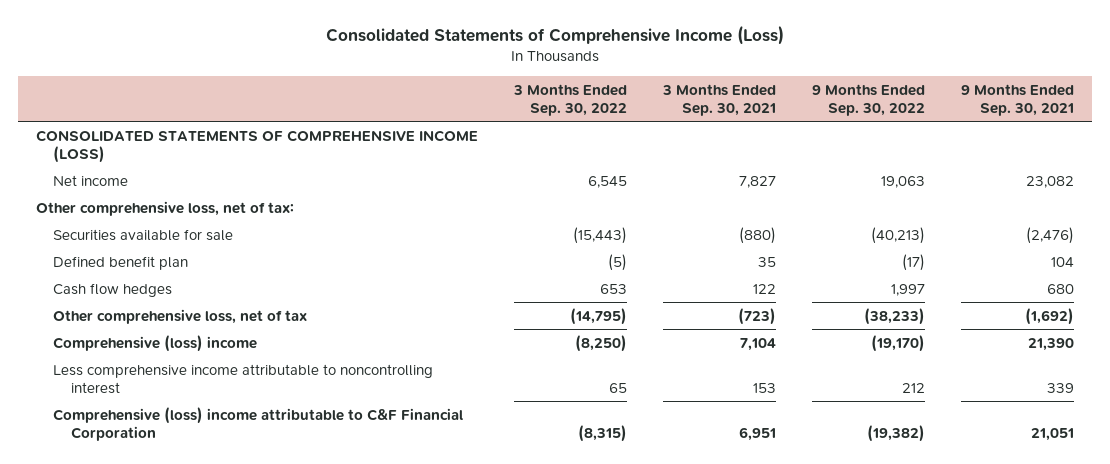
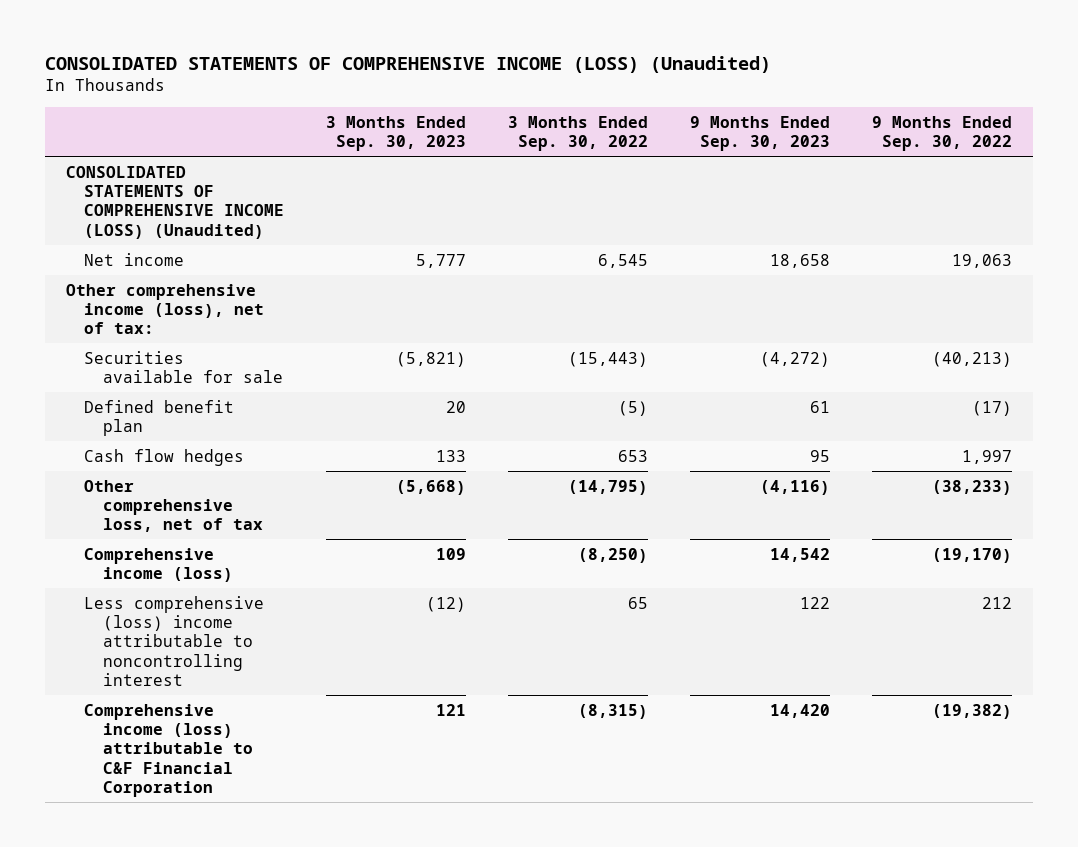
[325,24,784,45] Consolidated Statements of Comprehensive Income (Loss) -> [44,55,771,73] CONSOLIDATED STATEMENTS OF COMPREHENSIVE INCOME (LOSS) (Unaudited)
[661,83,776,116] 3 Months Ended Sep. 30, 2021 -> none
[961,83,1075,116] 9 Months Ended Sep. 30, 2021 -> none
none -> [326,115,467,152] 3 Months Ended Sep. 30, 2023
none -> [690,115,831,152] 9 Months Ended Sep. 30, 2023
[35,129,478,163] CONSOLIDATED STATEMENTS OF COMPREHENSIVE INCOME (LOSS) -> [65,165,285,239] CONSOLIDATED STATEMENTS OF COMPREHENSIVE INCOME (LOSS) (Unaudited)
[35,200,294,216] Other comprehensive loss, net of tax: -> [65,283,265,335] Other comprehensive income (loss), net of tax:
[53,334,258,352] Comprehensive (loss) income -> [84,547,233,582] Comprehensive income (loss)
[53,363,434,394] Less comprehensive income attributable to noncontrolling interest -> [84,595,265,687] Less comprehensive (loss) income attributable to noncontrolling interest
[53,406,464,441] Comprehensive (loss) income attributable to C&F Financial Corporation -> [84,703,253,798] Comprehensive income (loss) attributable to C&F Financial Corporation

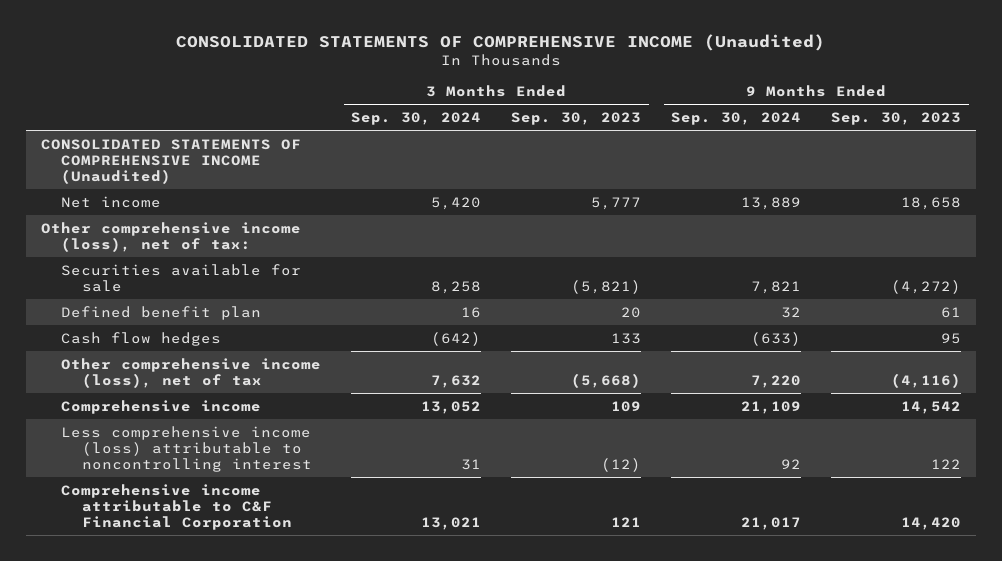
[44,55,771,73] CONSOLIDATED STATEMENTS OF COMPREHENSIVE INCOME (LOSS) (Unaudited) -> [176,33,826,51] CONSOLIDATED STATEMENTS OF COMPREHENSIVE INCOME (Unaudited)
[508,115,649,152] 3 Months Ended Sep. 30, 2022 -> none
[872,115,1013,152] 9 Months Ended Sep. 30, 2022 -> none
none -> [351,112,482,126] Sep. 30, 2024
none -> [671,112,802,126] Sep. 30, 2024
[65,165,285,239] CONSOLIDATED STATEMENTS OF COMPREHENSIVE INCOME (LOSS) (Unaudited) -> [40,138,301,184] CONSOLIDATED STATEMENTS OF COMPREHENSIVE INCOME (Unaudited)
[84,479,263,533] Other comprehensive loss, net of tax -> [61,357,322,388] Other comprehensive income (loss), net of tax
[84,547,233,582] Comprehensive income (loss) -> [61,399,262,414] Comprehensive income
[84,595,265,687] Less comprehensive (loss) income attributable to noncontrolling interest -> [61,425,312,472] Less comprehensive income (loss) attributable to noncontrolling interest
[84,703,253,798] Comprehensive income (loss) attributable to C&F Financial Corporation -> [61,483,292,530] Comprehensive income attributable to C&F Financial Corporation

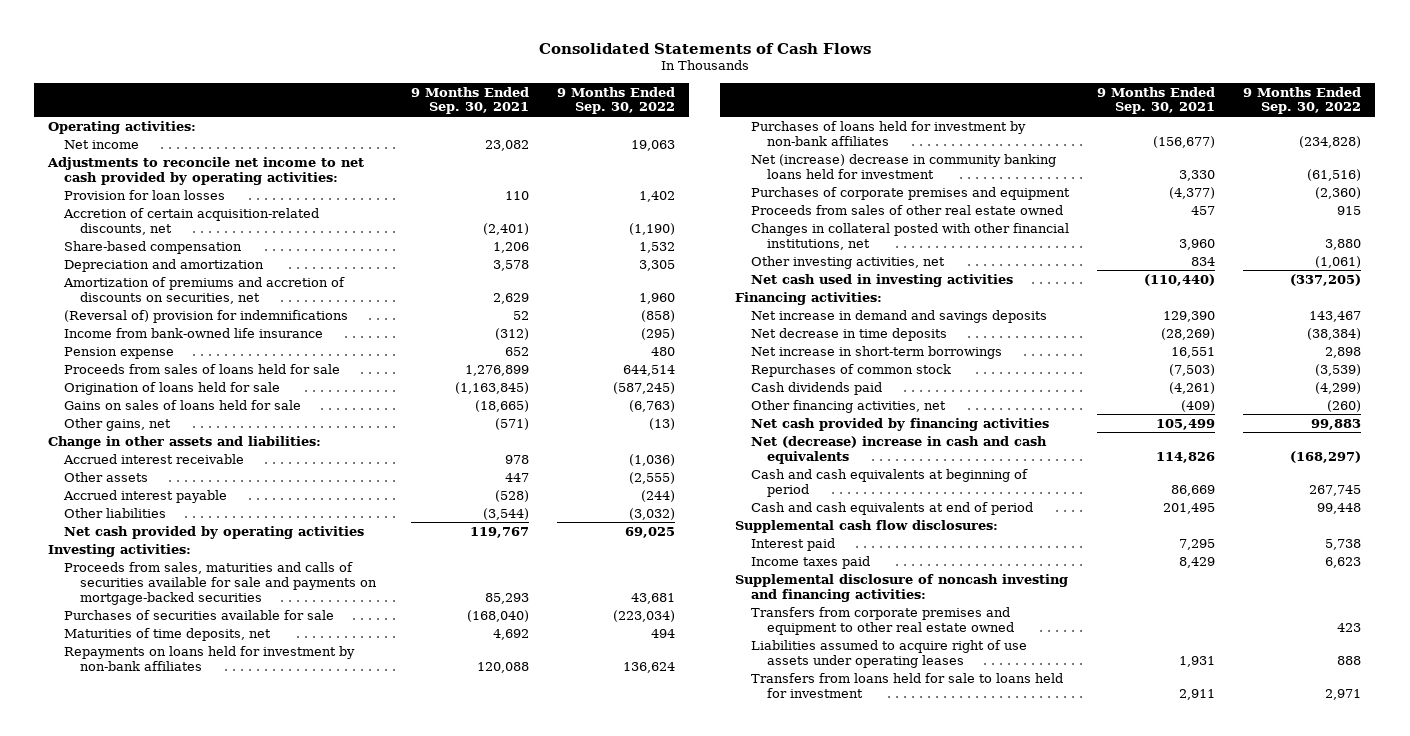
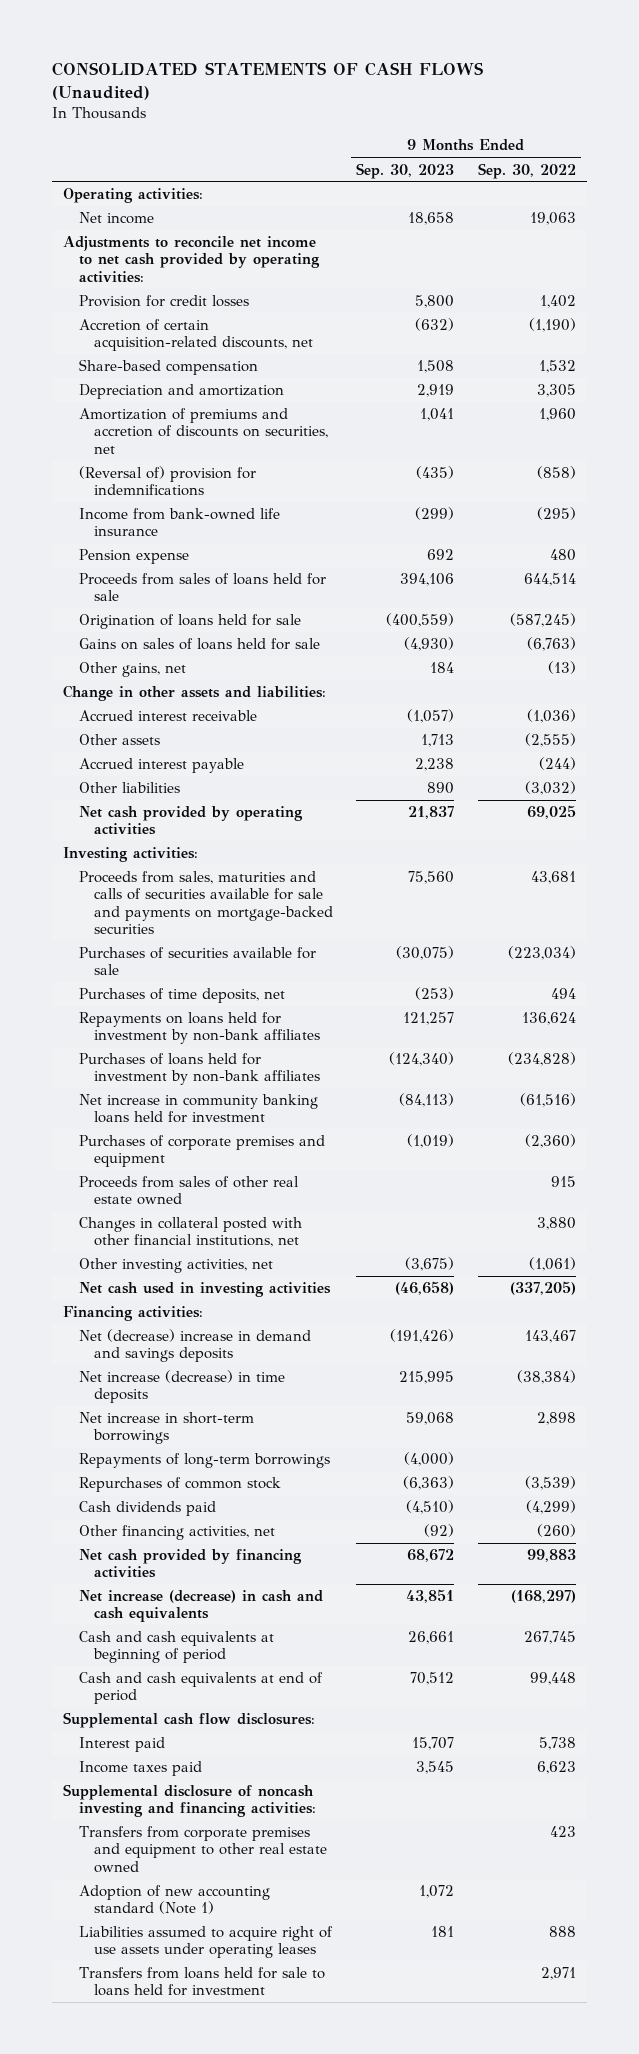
[538,42,871,54] Consolidated Statements of Cash Flows -> [51,62,483,101] CONSOLIDATED STATEMENTS OF CASH FLOWS (Unaudited)
[410,86,529,115] 9 Months Ended Sep. 30, 2021 -> none
none -> [356,162,455,179] Sep. 30, 2023
[64,189,226,200] Provision for loan losses -> [78,295,249,308] Provision for credit losses
[64,627,272,641] Maturities of time deposits, net -> [78,988,285,1004] Purchases of time deposits, net
[750,153,1056,179] Net (increase) decrease in community banking loans held for investment -> [78,1094,318,1124] Net increase in community banking loans held for investment
[750,309,1047,323] Net increase in demand and savings deposits -> [78,1329,311,1363] Net (decrease) increase in demand and savings deposits
[750,327,947,341] Net decrease in time deposits -> [78,1370,285,1404] Net increase (decrease) in time deposits
none -> [78,1453,330,1469] Repayments of long-term borrowings
[750,435,1047,464] Net (decrease) increase in cash and cash equivalents -> [78,1590,323,1623] Net increase (decrease) in cash and cash equivalents
none -> [78,1885,270,1915] Adoption of new accounting standard (Note 1)

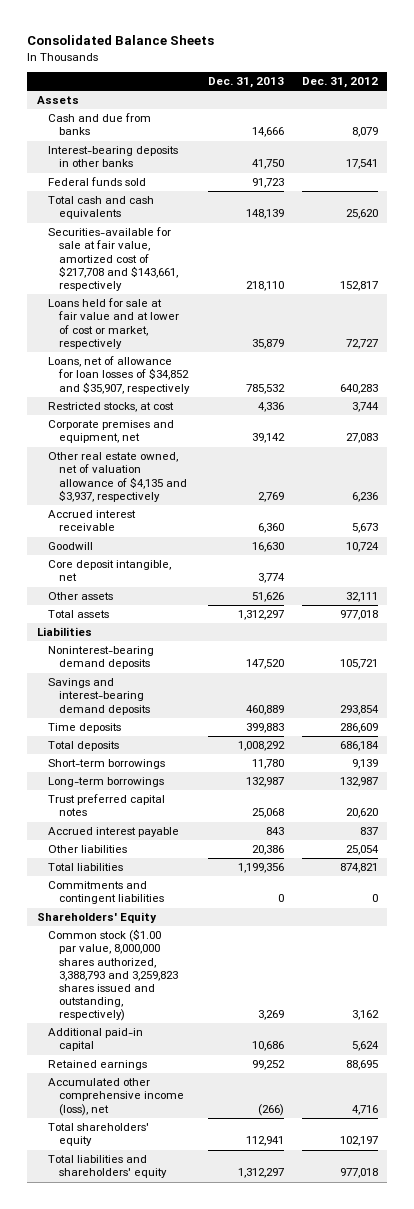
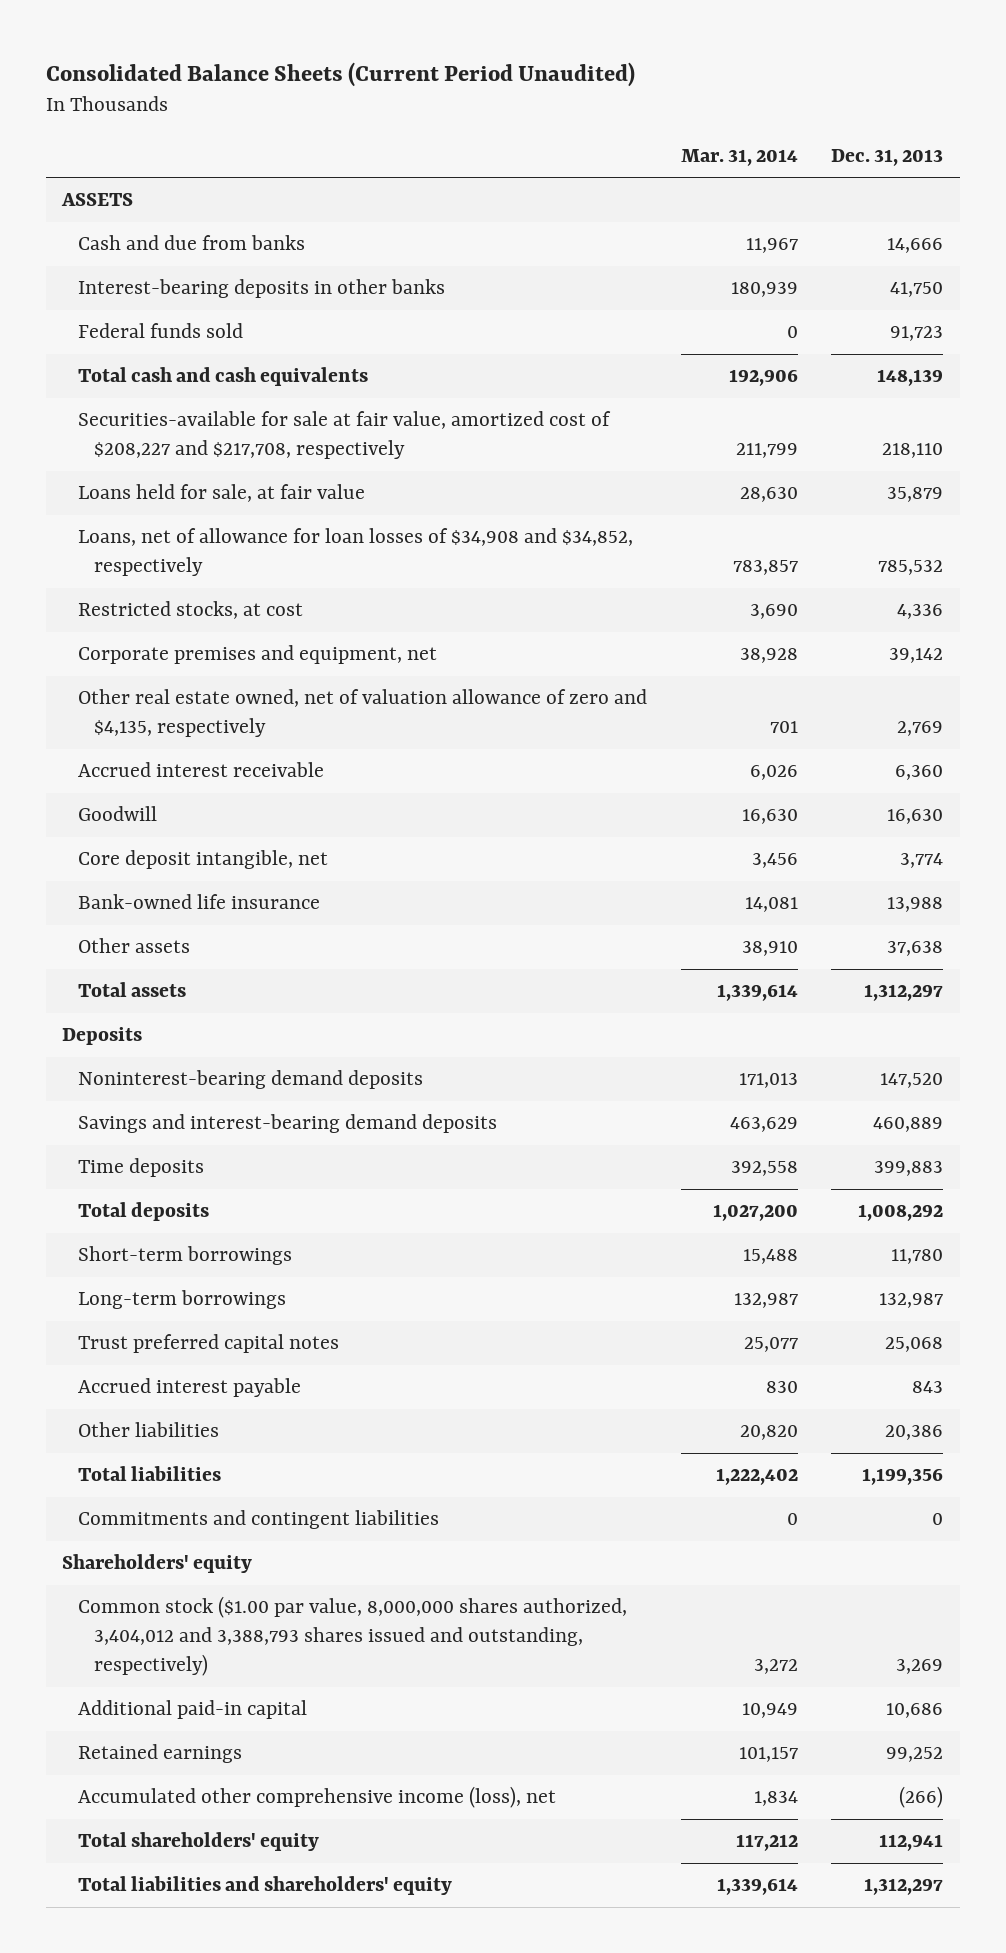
[27,35,215,46] Consolidated Balance Sheets -> [45,61,635,87] Consolidated Balance Sheets (Current Period Unaudited)
[301,77,378,89] Dec. 31, 2012 -> none
none -> [680,148,798,166] Mar. 31, 2014
[36,96,79,105] Assets -> [61,193,134,207] ASSETS
[48,227,179,291] Securities-available for sale at fair value, amortized cost of $217,708 and $143,661, respectively -> [78,411,612,460] Securities-available for sale at fair value, amortized cost of $208,227 and $217,708, respectively
[48,298,180,349] Loans held for sale at fair value and at lower of cost or market, respectively -> [78,484,366,503] Loans held for sale, at fair value
[48,356,191,394] Loans, net of allowance for loan losses of $34,852 and $35,907, respectively -> [78,528,634,577] Loans, net of allowance for loan losses of $34,908 and $34,852, respectively
[48,452,188,502] Other real estate owned, net of valuation allowance of $4,135 and $3,937, respectively -> [78,689,648,738] Other real estate owned, net of valuation allowance of zero and $4,135, respectively
none -> [78,894,321,910] Bank-owned life insurance
[251,592,284,603] 51,626 -> [887,941,944,957] 37,638
[36,627,92,637] Liabilities -> none
none -> [62,1027,143,1046] Deposits
[36,912,157,924] Shareholders' Equity -> [62,1554,253,1574] Shareholders' equity
[48,929,179,1022] Common stock ($1.00 par value, 8,000,000 shares authorized, 3,388,793 and 3,259,823 shares issued and outstanding, respectively) -> [78,1596,628,1677] Common stock ($1.00 par value, 8,000,000 shares authorized, 3,404,012 and 3,388,793 shares issued and outstanding, respectively)

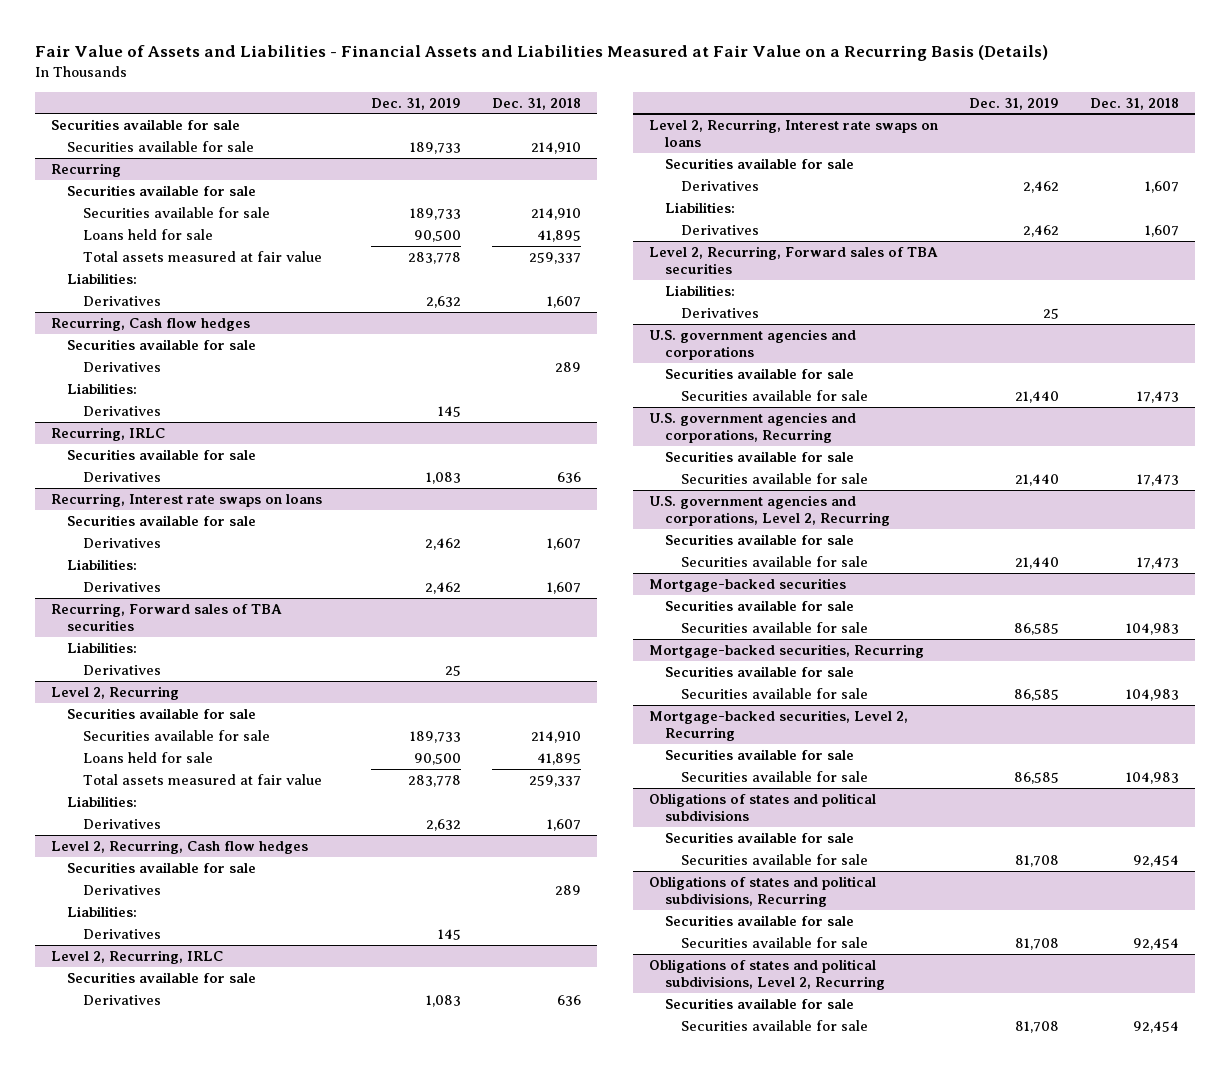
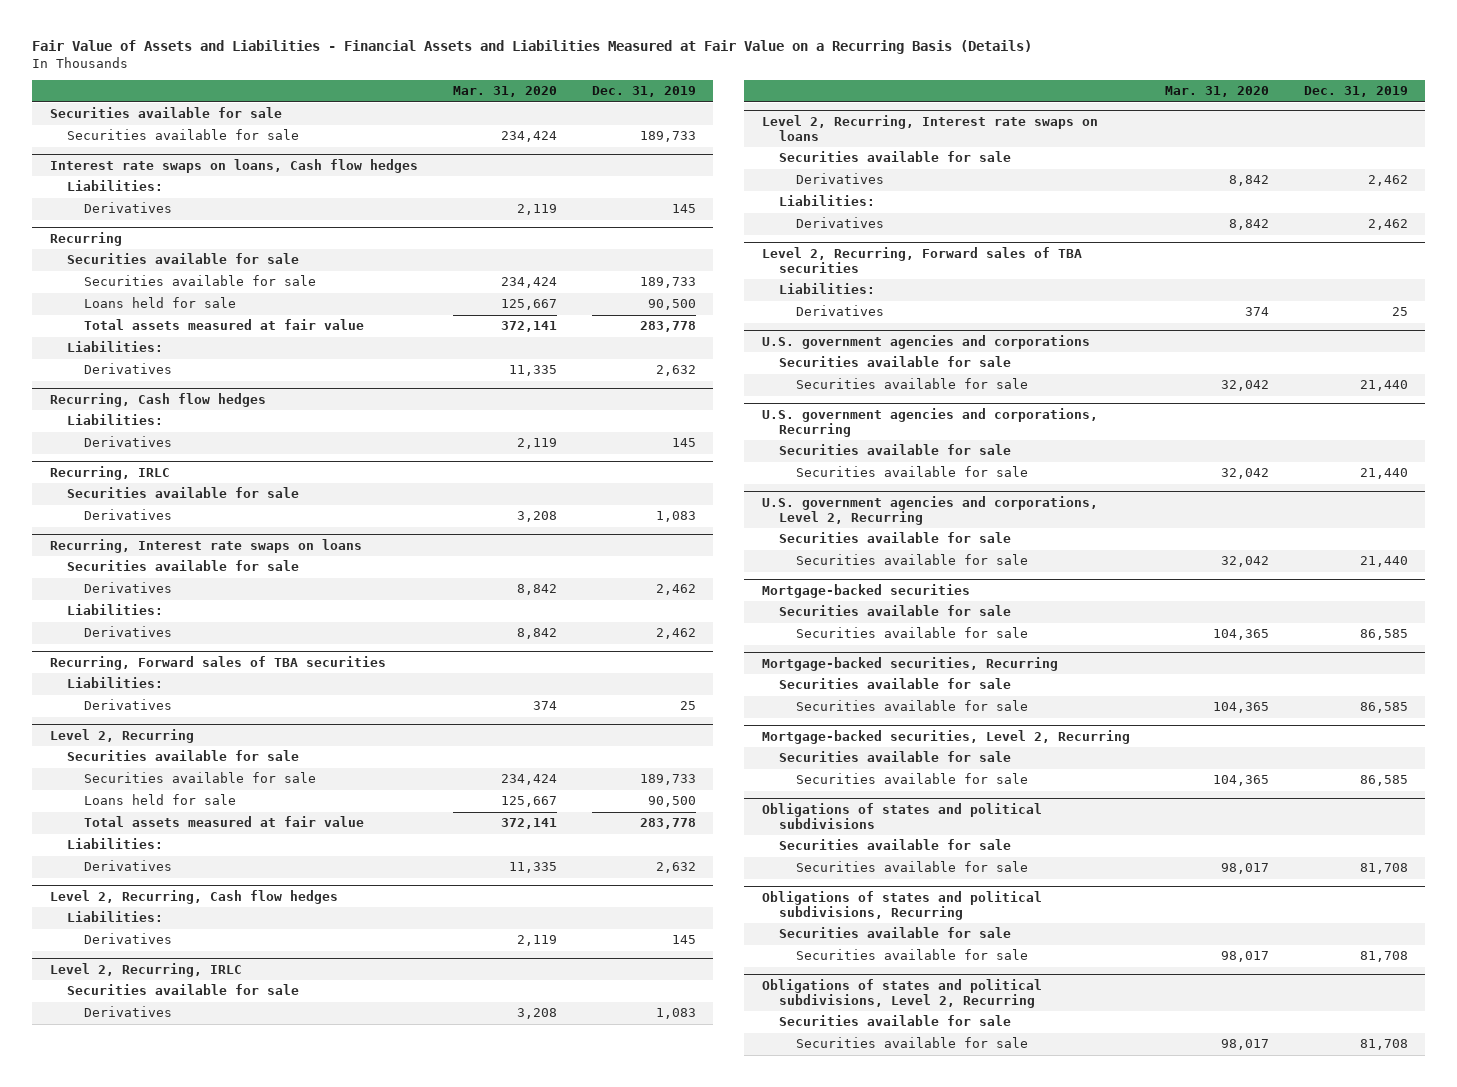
[492,97,582,110] Dec. 31, 2018 -> none
none -> [452,86,557,98] Mar. 31, 2020
none -> [49,158,418,173] Interest rate swaps on loans, Cash flow hedges
none -> [66,180,163,192] Liabilities:
none -> [83,202,172,214] Derivatives
[66,338,256,350] Securities available for sale -> none
[82,361,161,372] Derivatives -> none
[66,861,256,873] Securities available for sale -> none
[82,884,161,895] Derivatives -> none

